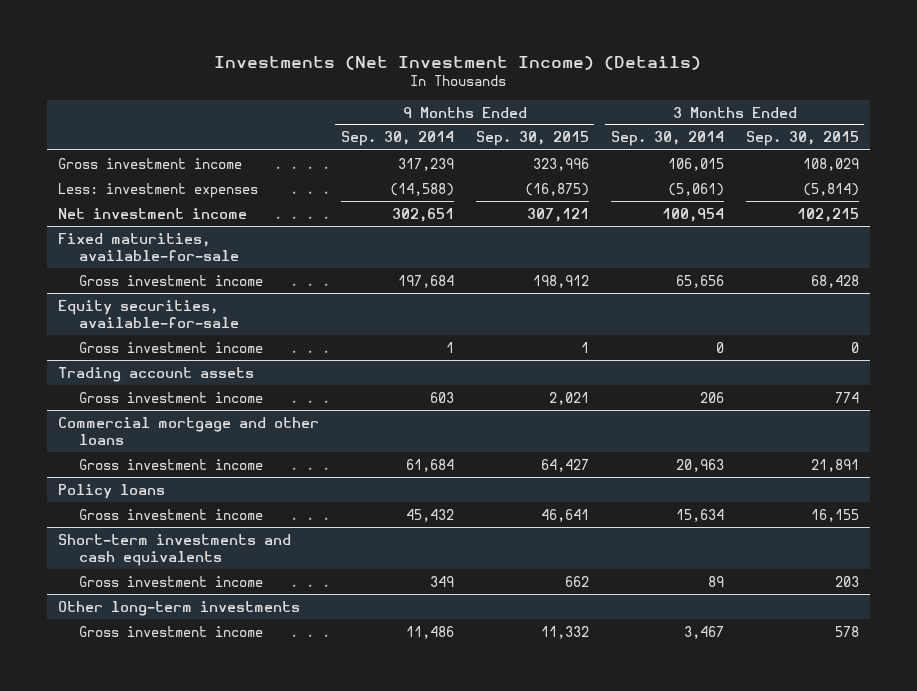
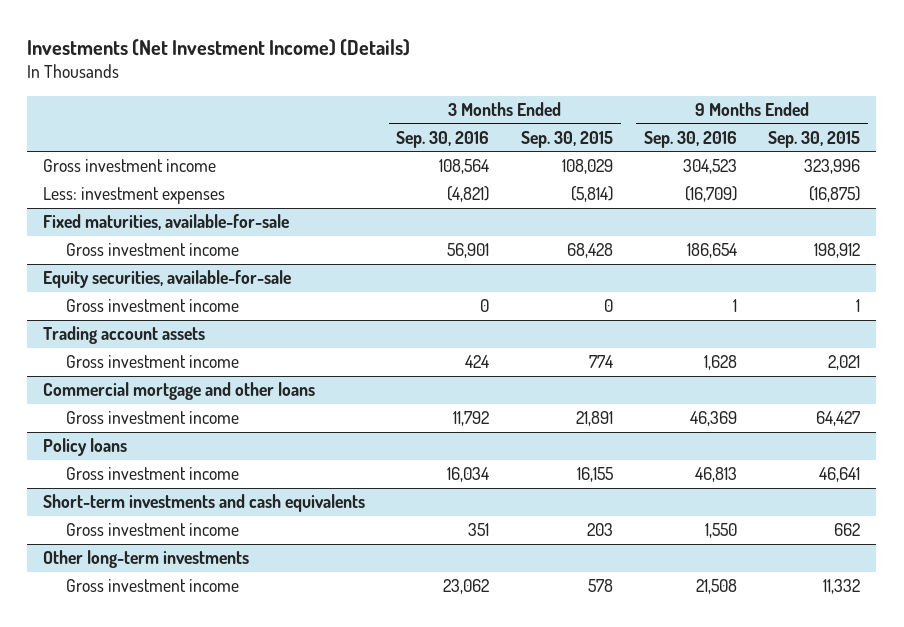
[340,131,454,147] Sep. 30, 2014 -> none
[610,131,724,147] Sep. 30, 2014 -> none
none -> [396,130,490,148] Sep. 30, 2016
none -> [644,130,738,148] Sep. 30, 2016
[57,207,247,219] Net investment income -> none

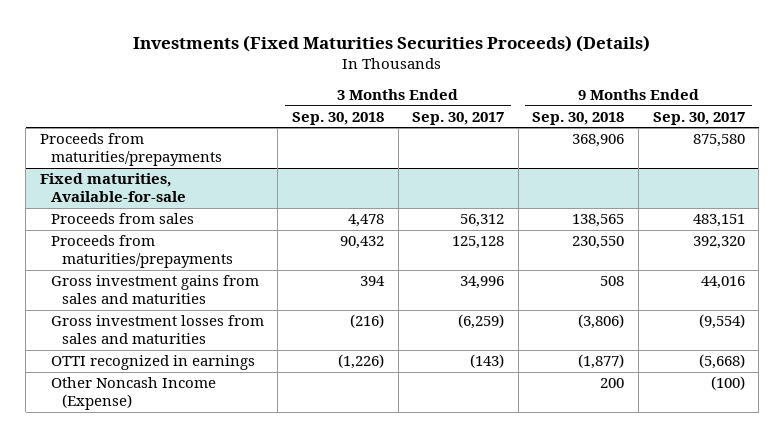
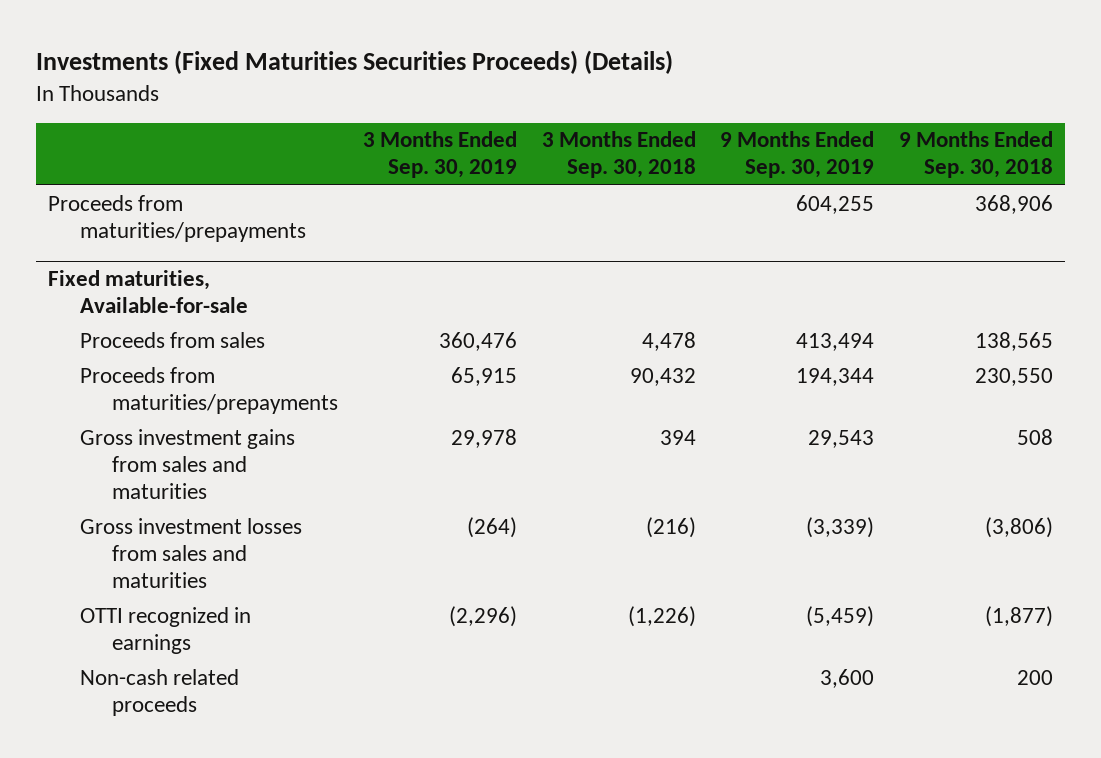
[412,111,505,125] Sep. 30, 2017 -> none
[652,111,745,125] Sep. 30, 2017 -> none
none -> [362,131,517,179] 3 Months Ended Sep. 30, 2019
none -> [720,131,875,179] 9 Months Ended Sep. 30, 2019
[50,377,216,411] Other Noncash Income (Expense) -> [80,668,240,716] Non-cash related proceeds

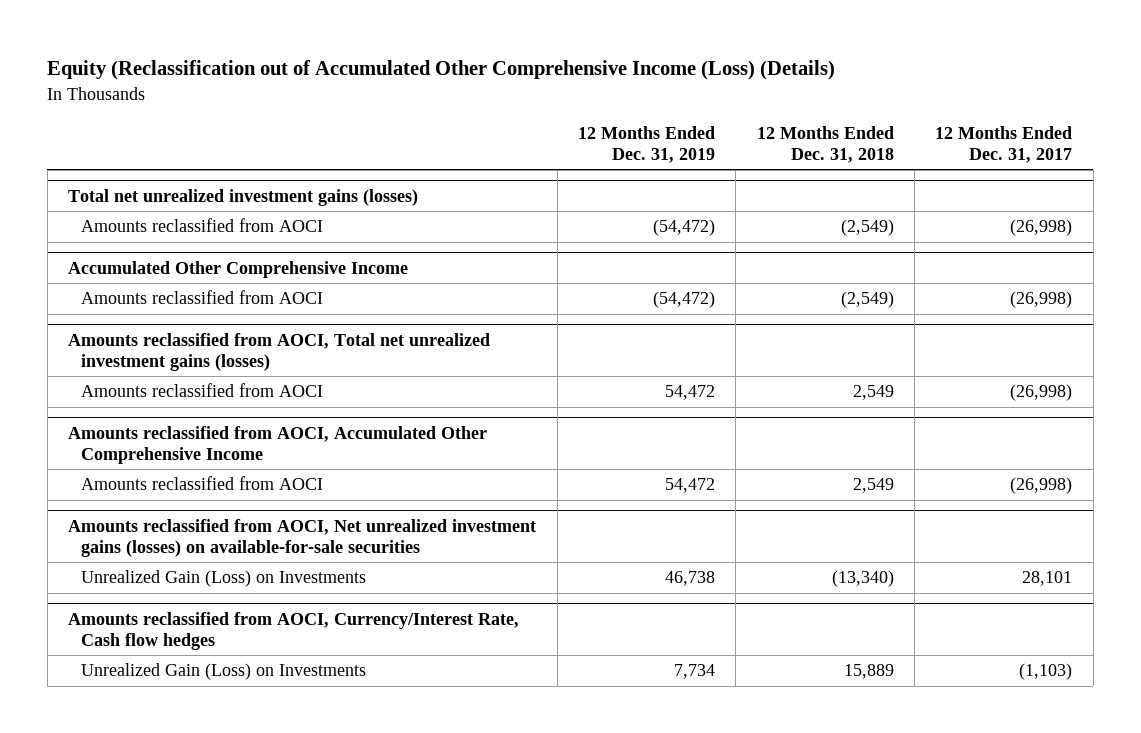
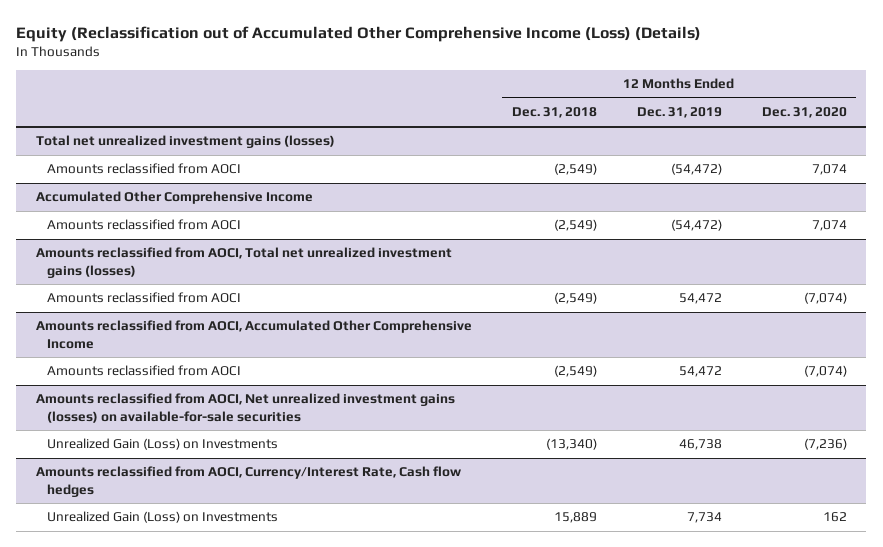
[935,125,1073,163] 12 Months Ended Dec. 31, 2017 -> none
none -> [761,107,847,119] Dec. 31, 2020
[852,385,894,401] 2,549 -> [554,292,598,305] (2,549)
[852,478,894,494] 2,549 -> [554,365,598,378] (2,549)

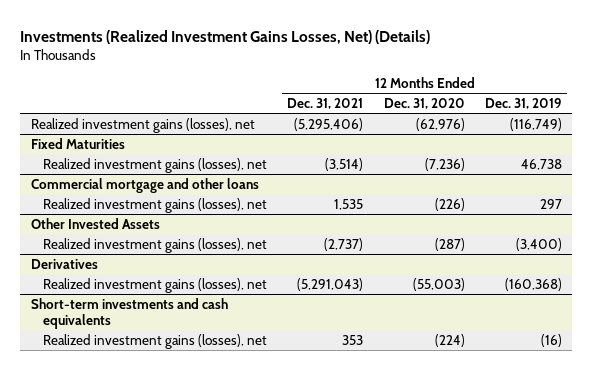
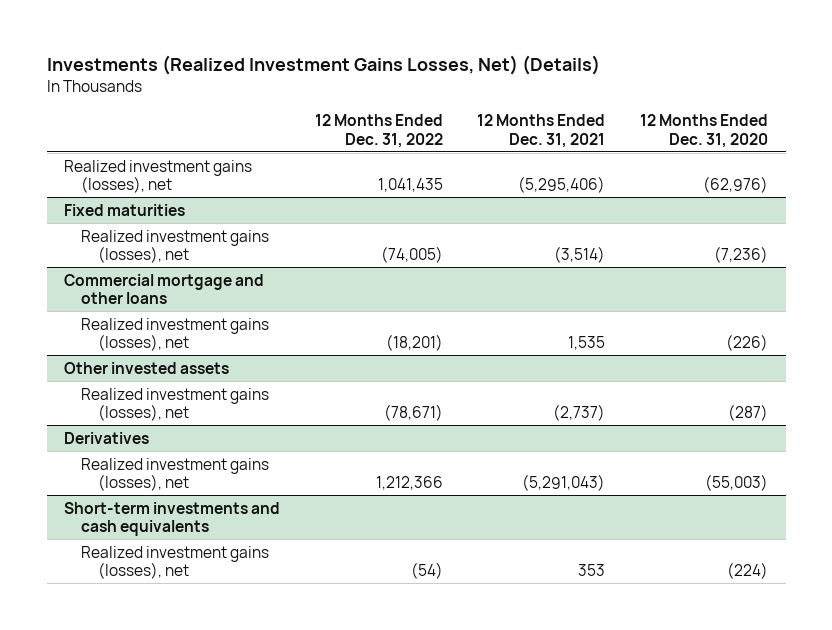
[485,98,563,110] Dec. 31, 2019 -> none
none -> [314,114,443,148] 12 Months Ended Dec. 31, 2022
[30,137,125,149] Fixed Maturities -> [64,203,186,216] Fixed maturities
[30,217,160,229] Other Invested Assets -> [64,361,230,374] Other invested assets

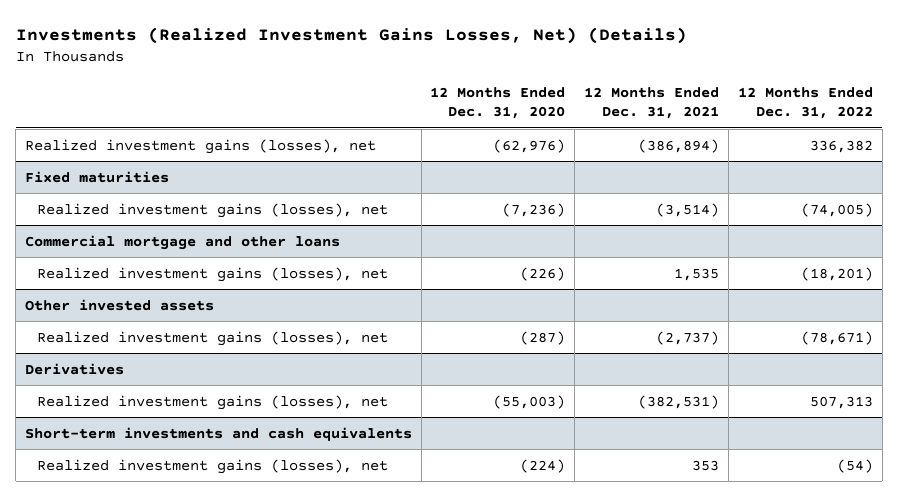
[377,178,443,193] 1,041,435 -> [809,139,873,153] 336,382
[518,176,606,194] (5,295,406) -> [638,138,720,153] (386,894)
[375,476,443,491] 1,212,366 -> [809,395,873,409] 507,313
[522,474,606,492] (5,291,043) -> [638,394,720,409] (382,531)

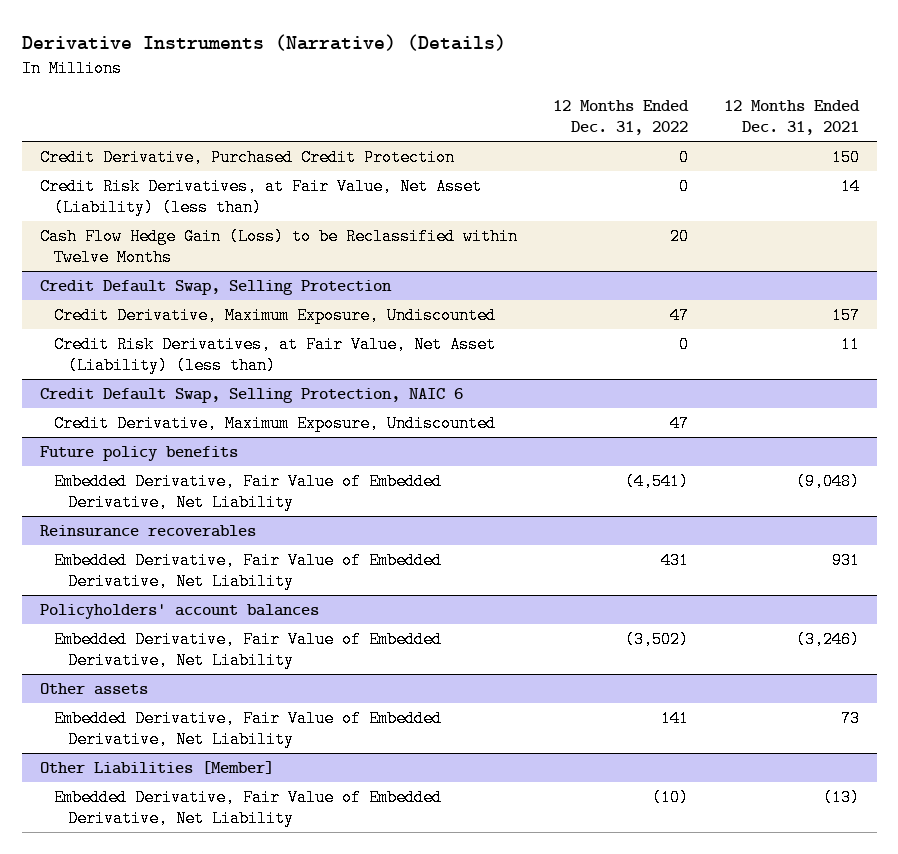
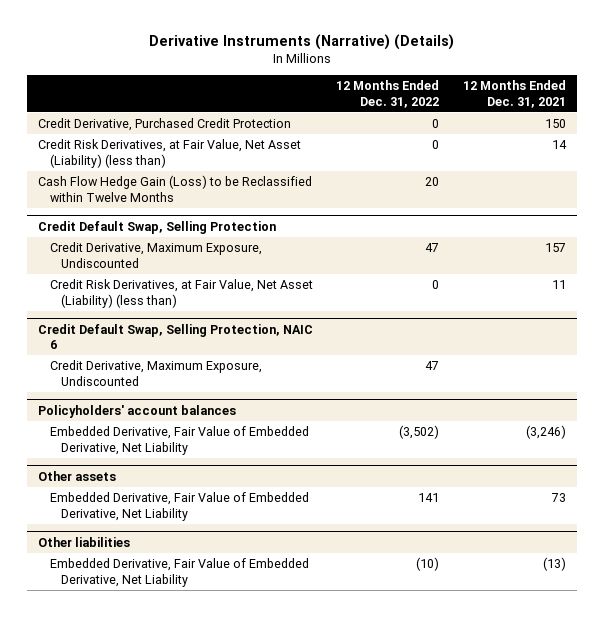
[39,446,238,462] Future policy benefits -> none
[54,473,443,512] Embedded Derivative, Fair Value of Embedded Derivative, Net Liability -> none
[39,525,256,538] Reinsurance recoverables -> none
[54,552,443,591] Embedded Derivative, Fair Value of Embedded Derivative, Net Liability -> none
[39,761,274,775] Other Liabilities [Member] -> [38,536,131,547] Other liabilities

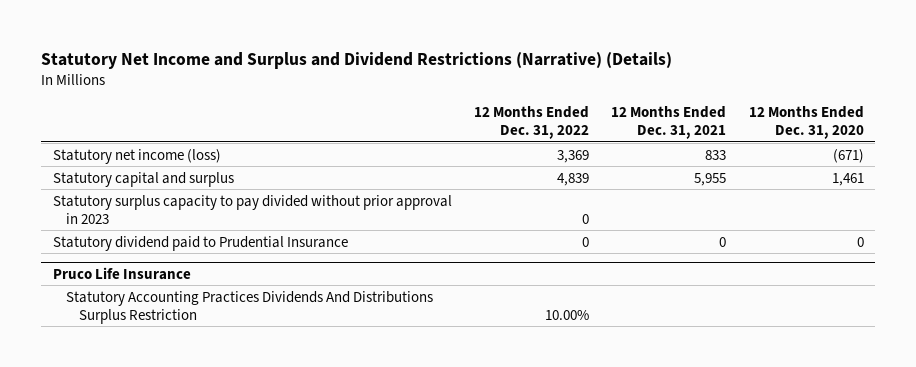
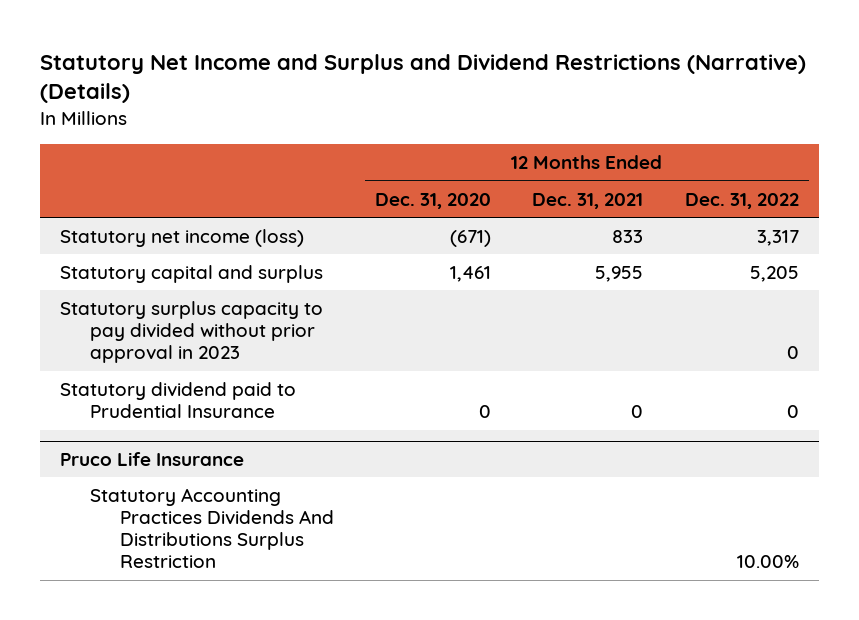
[556,149,589,163] 3,369 -> [756,230,799,247] 3,317
[556,172,589,186] 4,839 -> [749,266,799,283] 5,205

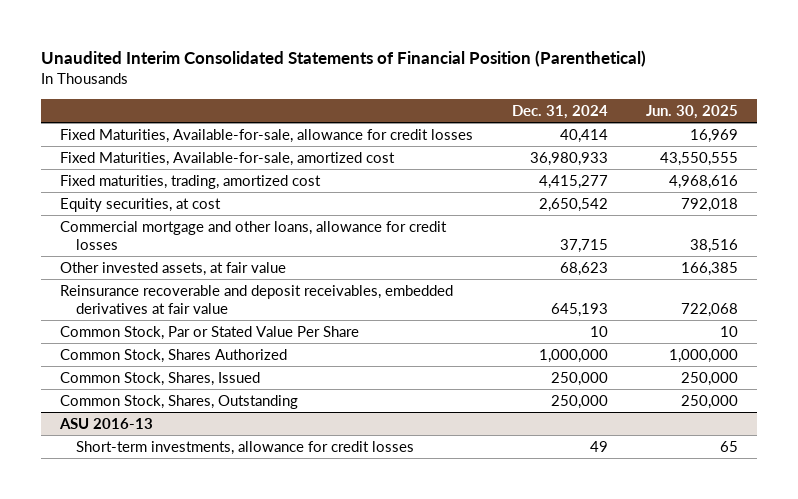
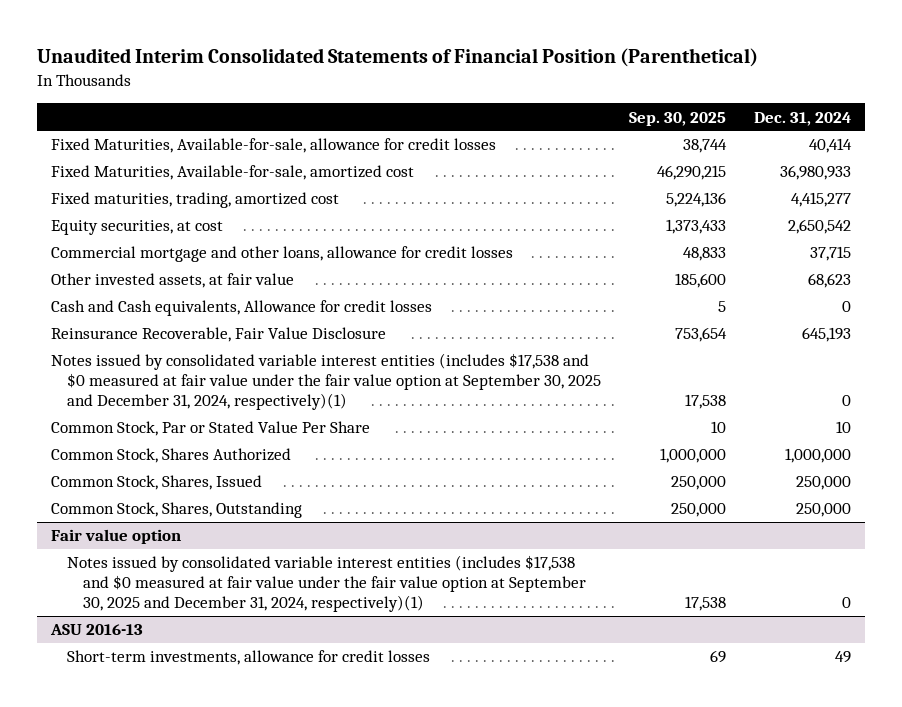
[645,104,738,119] Jun. 30, 2025 -> none
none -> [629,111,727,126] Sep. 30, 2025
none -> [50,300,432,317] Cash and Cash equivalents, Allowance for credit losses
[60,284,454,315] Reinsurance recoverable and deposit receivables, embedded derivatives at fair value -> [50,327,386,343] Reinsurance Recoverable, Fair Value Disclosure
none -> [50,353,601,411] Notes issued by consolidated variable interest entities (includes $17,538 and $0 measured at fair value under the fair value option at September 30, 2025 and December 31, 2024, respectively)(1)
none -> [50,529,181,545] Fair value option
none -> [66,555,586,613] Notes issued by consolidated variable interest entities (includes $17,538 and $0 measured at fair value under the fair value option at September 30, 2025 and December 31, 2024, respectively)(1)

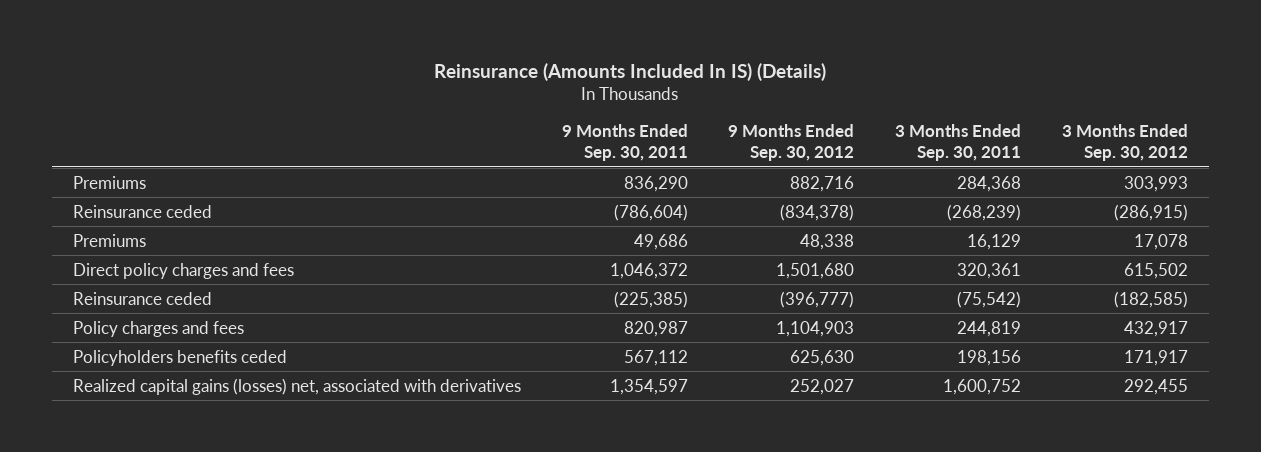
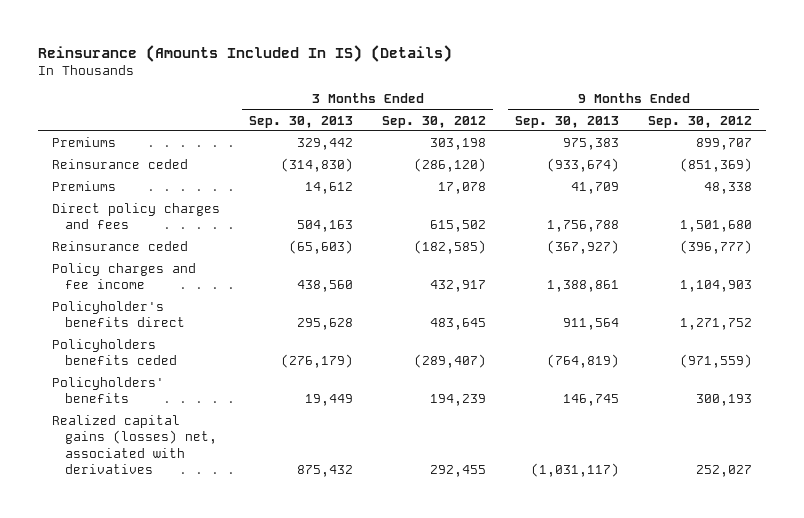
[561,123,688,161] 9 Months Ended Sep. 30, 2011 -> none
[895,123,1022,161] 3 Months Ended Sep. 30, 2011 -> none
none -> [249,115,354,128] Sep. 30, 2013
none -> [515,115,620,128] Sep. 30, 2013
[790,175,855,192] 882,716 -> [696,138,753,151] 899,707
[1124,175,1189,192] 303,993 -> [430,138,487,151] 303,198
[780,203,855,221] (834,378) -> [680,158,753,173] (851,369)
[1114,203,1189,221] (286,915) -> [414,158,487,173] (286,120)
[72,320,244,337] Policy charges and fees -> [52,263,197,290] Policy charges and fee income
none -> [52,301,186,328] Policyholder's benefits direct
[790,349,855,366] 625,630 -> [680,354,753,369] (971,559)
[1124,349,1189,366] 171,917 -> [414,354,487,369] (289,407)
none -> [52,377,165,404] Policyholders' benefits

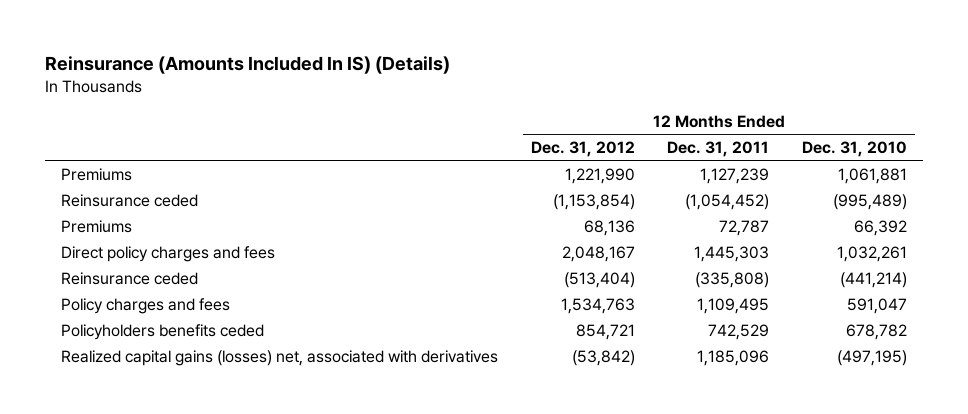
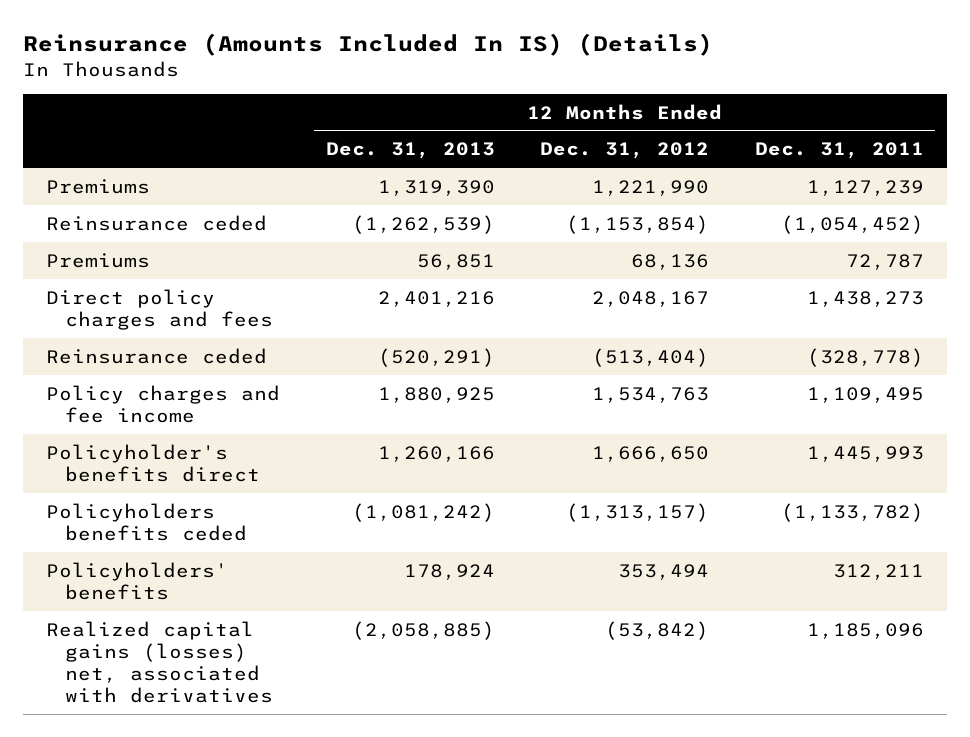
[801,141,907,158] Dec. 31, 2010 -> none
none -> [325,142,495,160] Dec. 31, 2013
[694,245,770,262] 1,445,303 -> [806,290,924,307] 1,438,273
[695,271,770,288] (335,808) -> [806,347,924,367] (328,778)
[61,297,231,314] Policy charges and fees -> [46,384,281,423] Policy charges and fee income
none -> [46,443,260,482] Policyholder's benefits direct
[575,323,635,340] 854,721 -> [566,502,710,522] (1,313,157)
[708,323,770,340] 742,529 -> [780,502,924,522] (1,133,782)
none -> [46,561,229,600] Policyholders' benefits

